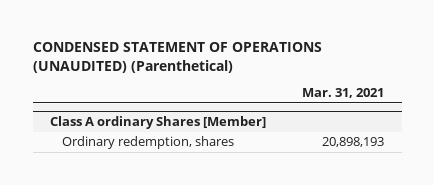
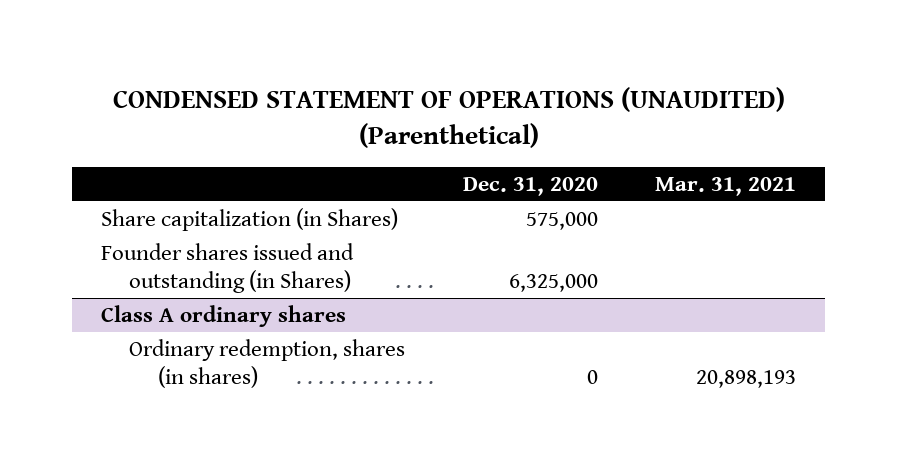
none -> [462,176,598,196] Dec. 31, 2020
none -> [101,208,399,232] Share capitalization (in Shares)
none -> [101,243,355,294] Founder shares issued and outstanding (in Shares)
[50,116,267,130] Class A ordinary Shares [Member] -> [101,305,347,328] Class A ordinary shares
[62,136,235,150] Ordinary redemption, shares -> [129,339,406,389] Ordinary redemption, shares (in shares)

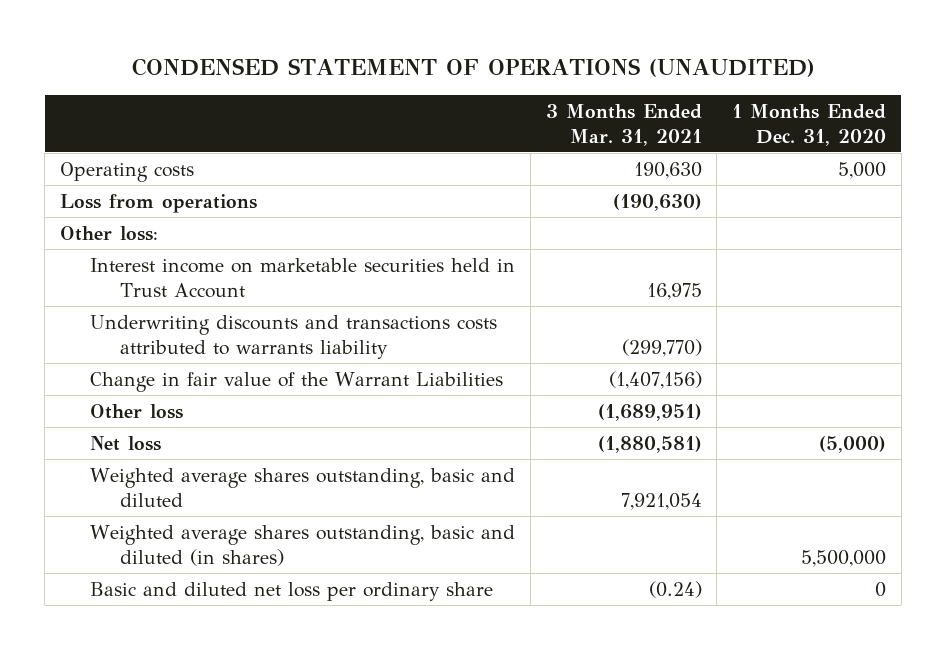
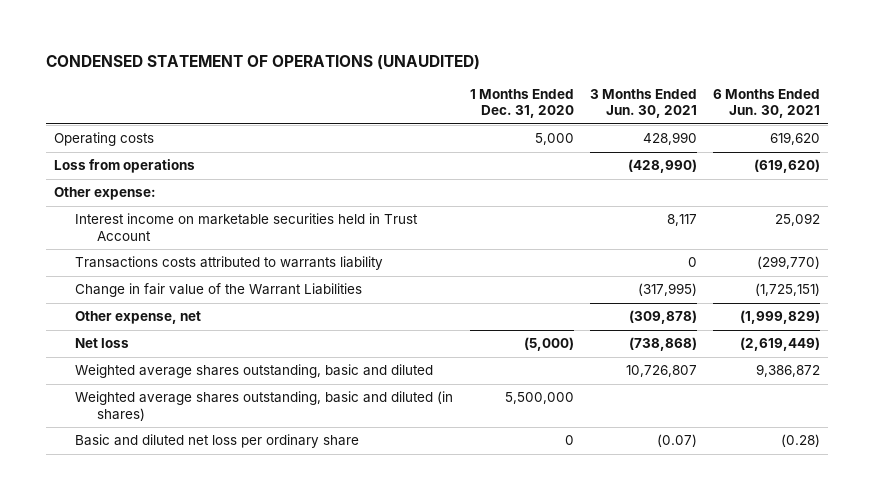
[545,103,702,146] 3 Months Ended Mar. 31, 2021 -> none
none -> [589,88,697,119] 3 Months Ended Jun. 30, 2021
none -> [713,88,821,119] 6 Months Ended Jun. 30, 2021
[60,225,159,241] Other loss: -> [54,187,157,201] Other expense:
[90,314,498,359] Underwriting discounts and transactions costs attributed to warrants liability -> [75,256,384,271] Transactions costs attributed to warrants liability
[90,403,184,419] Other loss -> [75,311,202,325] Other expense, net

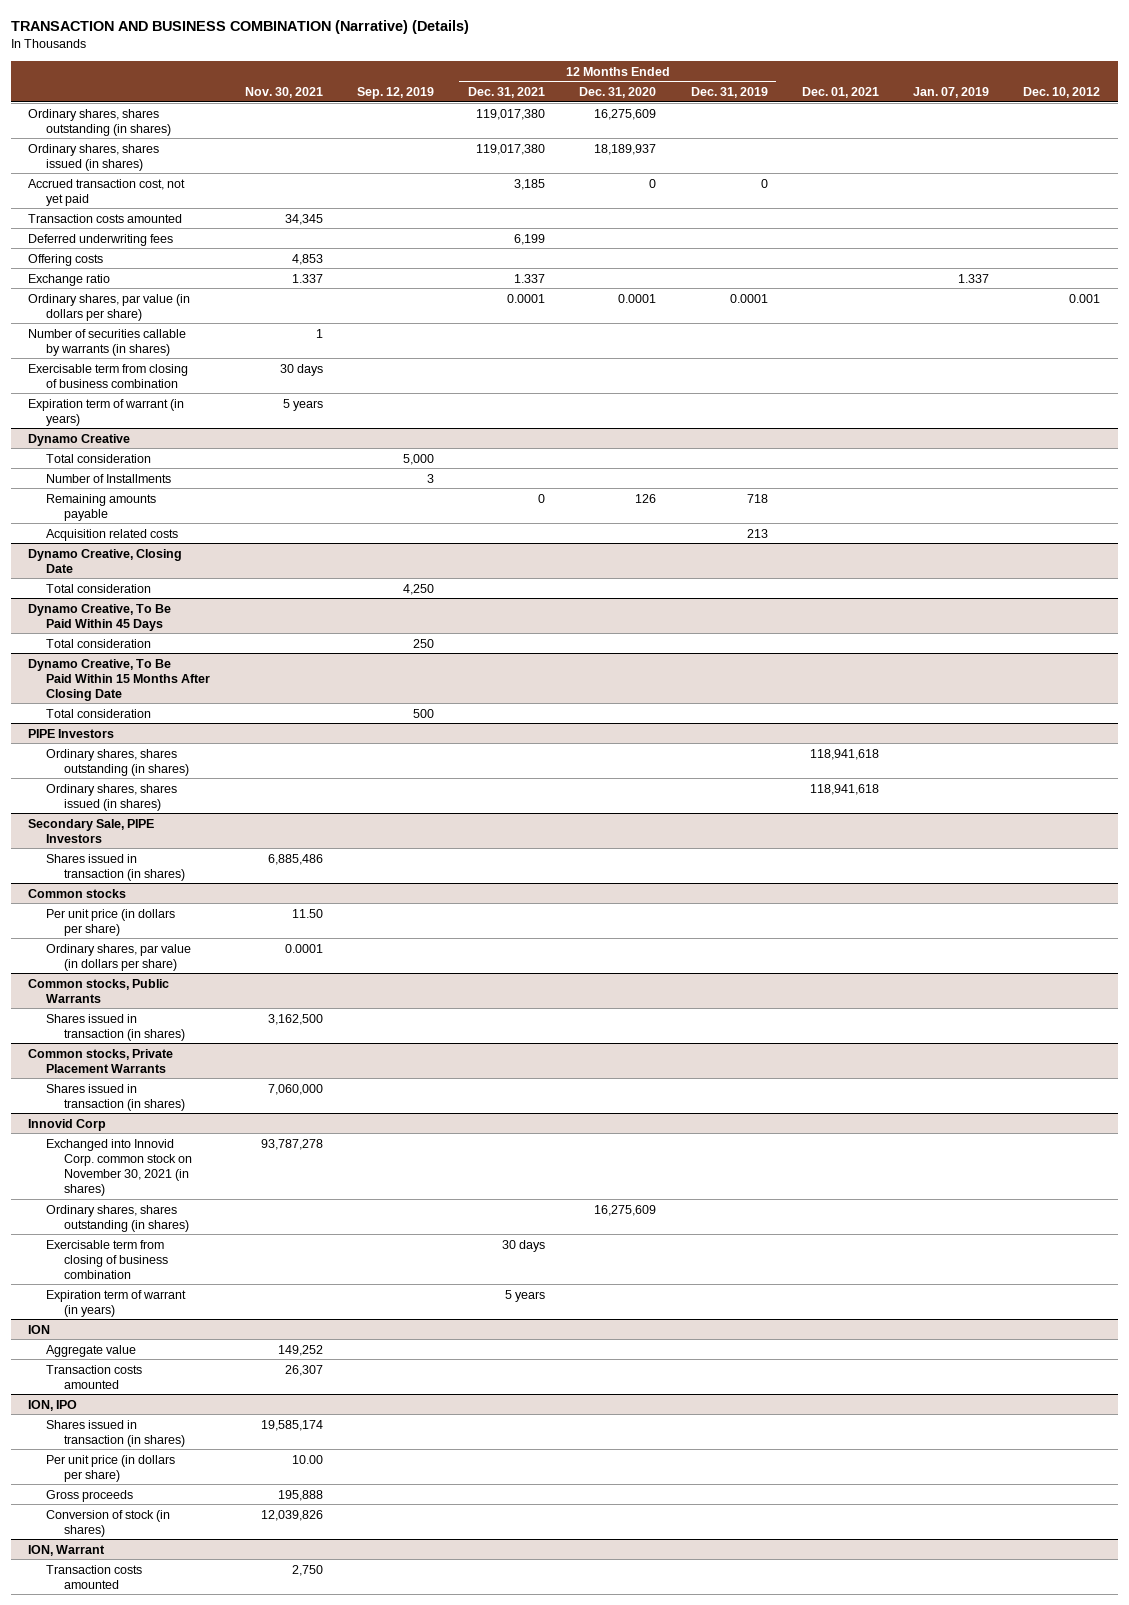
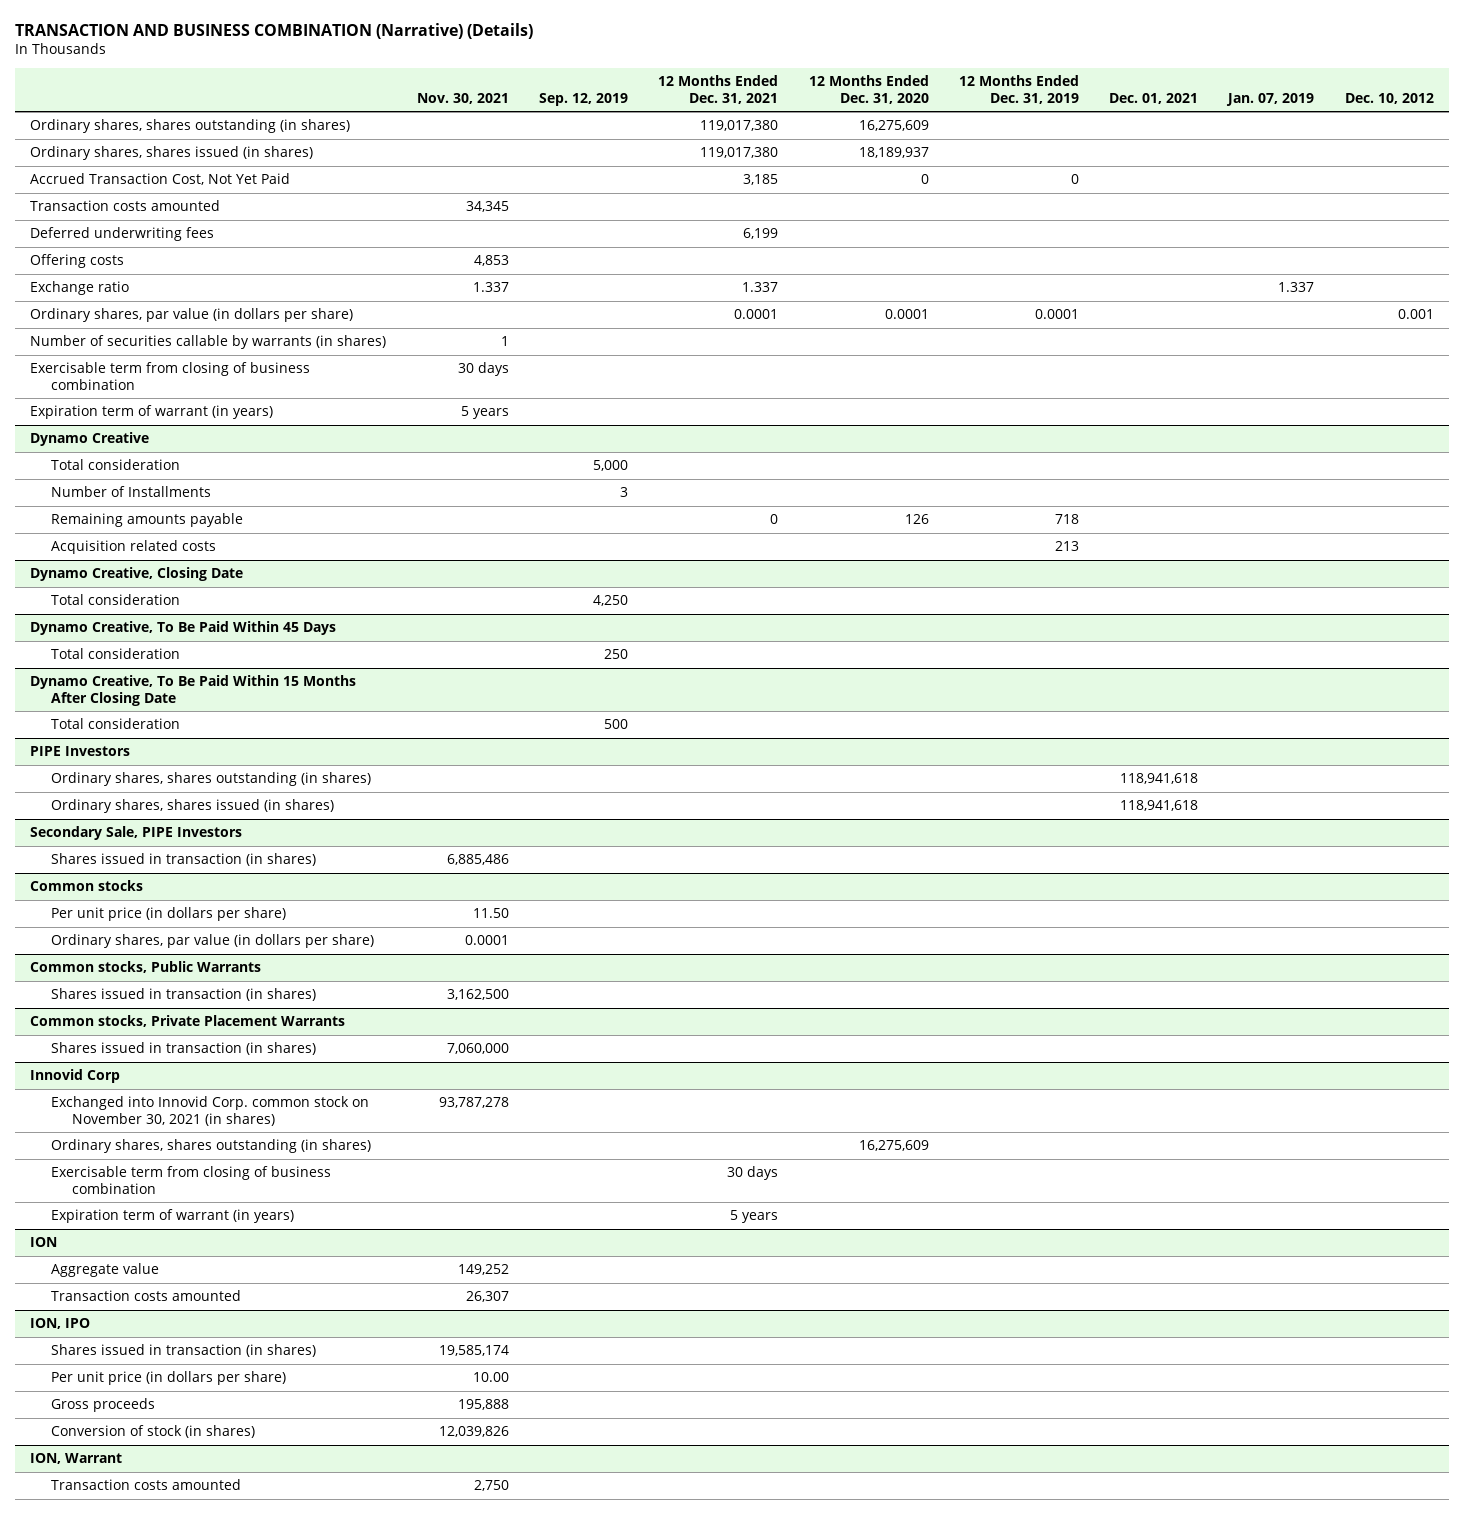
[28,178,186,206] Accrued transaction cost, not yet paid -> [30,173,291,186] Accrued Transaction Cost, Not Yet Paid

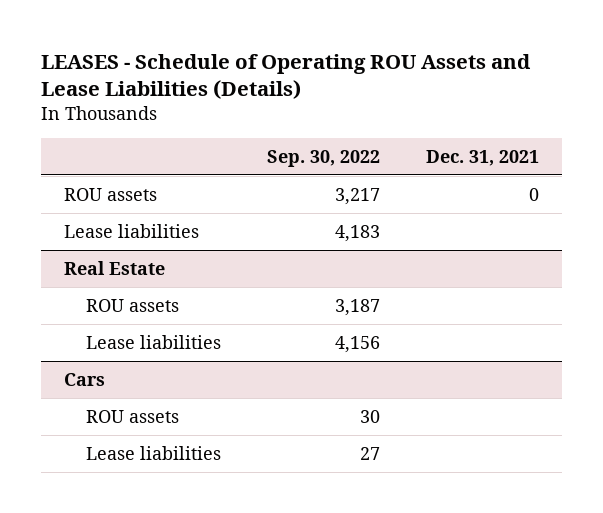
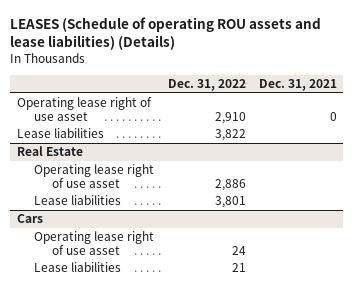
[41,53,532,100] LEASES - Schedule of Operating ROU Assets and Lease Liabilities (Details) -> [10,16,322,51] LEASES (Schedule of operating ROU assets and lease liabilities) (Details)
[266,149,380,167] Sep. 30, 2022 -> none
none -> [167,79,246,92] Dec. 31, 2022
[63,187,157,201] ROU assets -> [17,97,153,121] Operating lease right of use asset
[86,298,180,312] ROU assets -> [34,164,155,188] Operating lease right of use asset
[86,409,180,423] ROU assets -> [34,231,155,255] Operating lease right of use asset

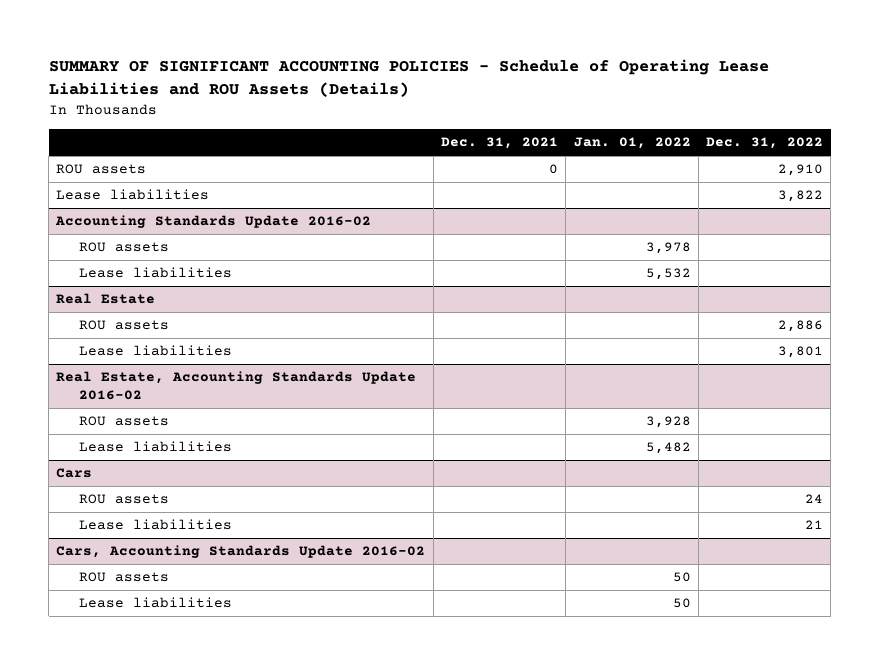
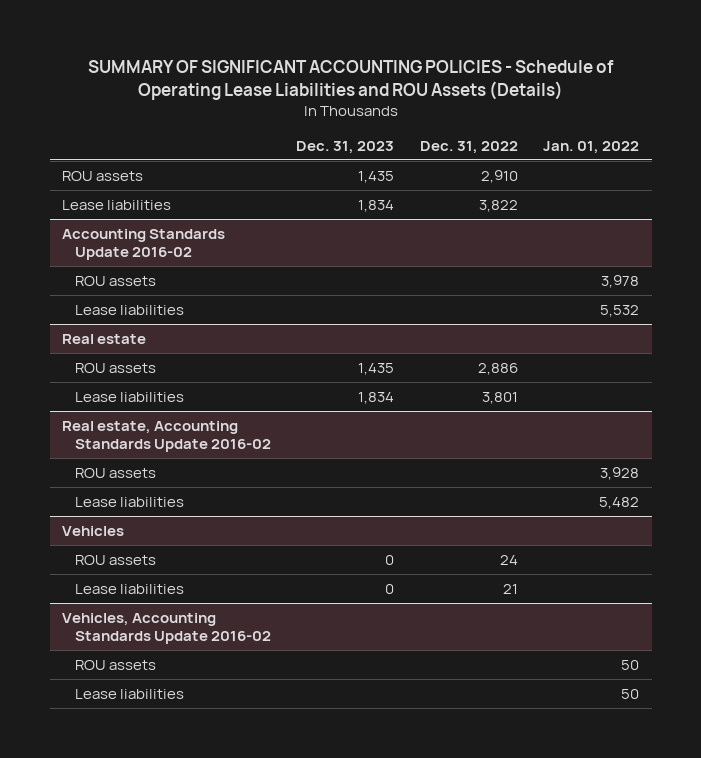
[440,137,558,150] Dec. 31, 2021 -> none
none -> [296,140,395,154] Dec. 31, 2023
[56,293,156,305] Real Estate -> [62,333,147,344] Real estate
[56,371,417,400] Real Estate, Accounting Standards Update 2016-02 -> [62,420,272,452] Real estate, Accounting Standards Update 2016-02
[56,468,93,479] Cars -> [62,525,125,536] Vehicles
[56,545,426,559] Cars, Accounting Standards Update 2016-02 -> [62,612,272,644] Vehicles, Accounting Standards Update 2016-02

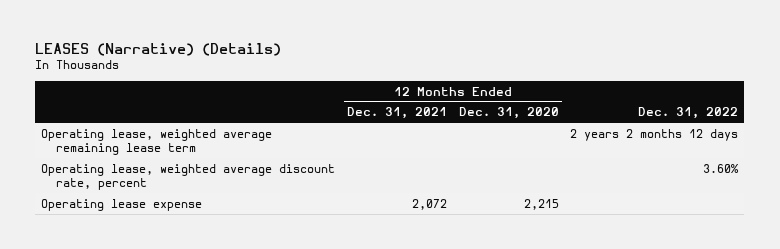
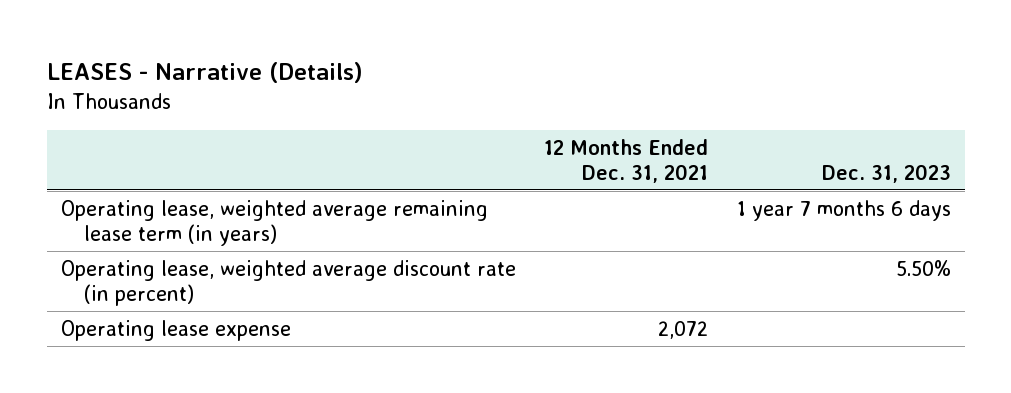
[35,42,282,56] LEASES (Narrative) (Details) -> [46,61,363,83] LEASES - Narrative (Details)
[458,107,559,120] Dec. 31, 2020 -> none
[638,107,739,120] Dec. 31, 2022 -> none
none -> [821,163,951,183] Dec. 31, 2023
[41,128,273,155] Operating lease, weighted average remaining lease term -> [60,199,488,246] Operating lease, weighted average remaining lease term (in years)
[41,163,336,190] Operating lease, weighted average discount rate, percent -> [60,259,516,306] Operating lease, weighted average discount rate (in percent)

